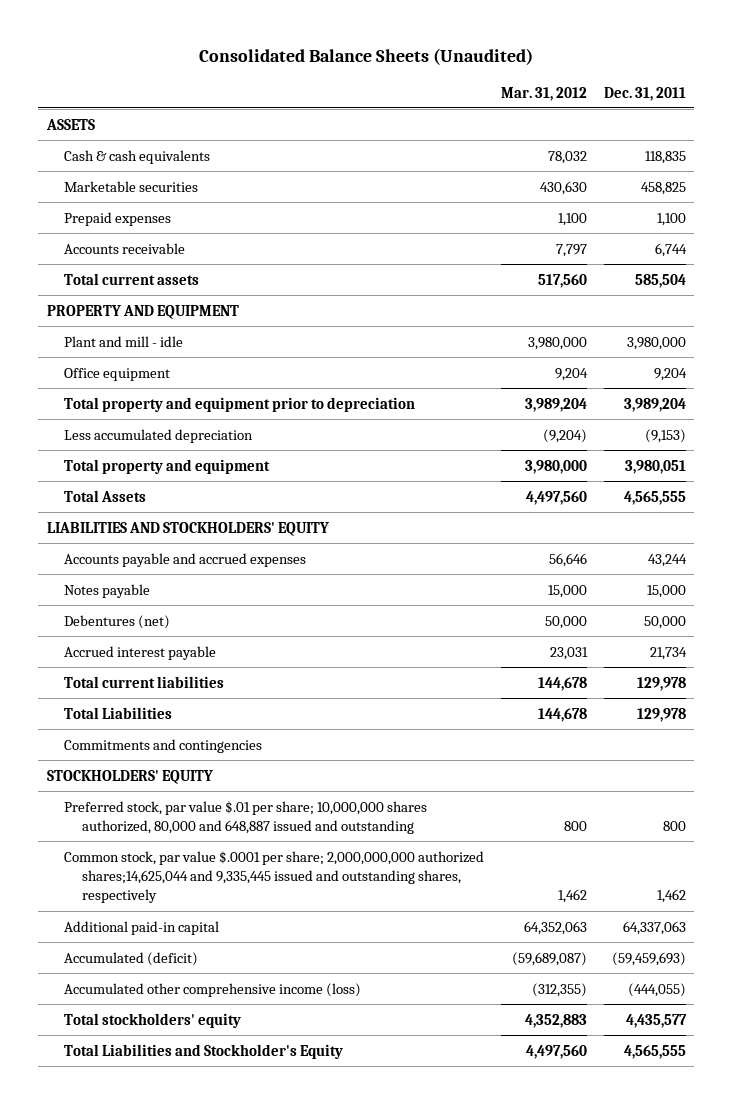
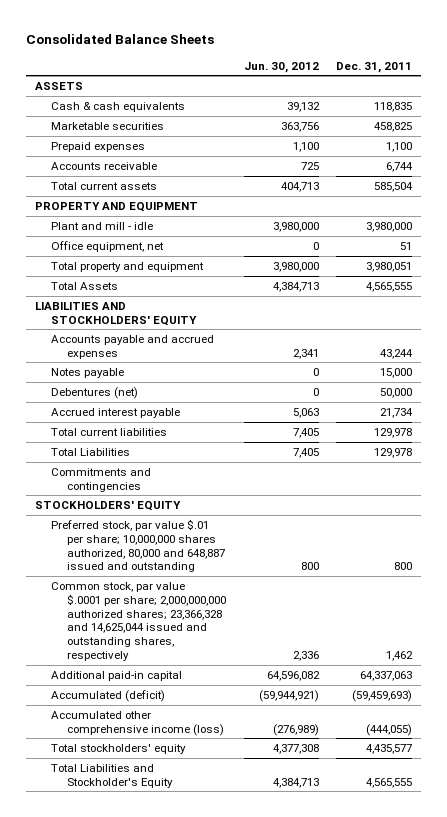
[199,47,534,65] Consolidated Balance Sheets (Unaudited) -> [25,34,214,45] Consolidated Balance Sheets
[501,86,588,101] Mar. 31, 2012 -> none
none -> [243,61,319,73] Jun. 30, 2012
[64,396,416,412] Total property and equipment prior to depreciation -> none
[64,428,254,443] Less accumulated depreciation -> none
[64,367,171,381] Office equipment -> [50,241,164,253] Office equipment, net
[653,367,687,381] 9,204 -> [400,242,413,251] 51
[64,850,485,904] Common stock, par value $.0001 per share; 2,000,000,000 authorized shares;14,625,044 and 9,335,445 issued and outstanding shares, respectively -> [50,582,226,661] Common stock, par value $.0001 per share; 2,000,000,000 authorized shares; 23,366,328 and 14,625,044 issued and outstanding shares, respectively

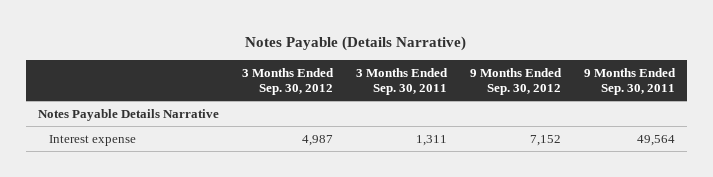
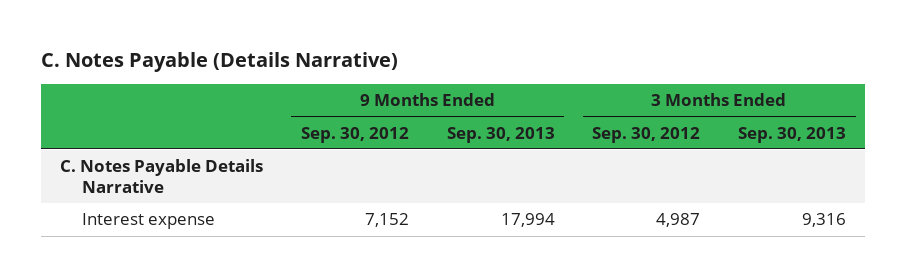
[245,35,467,51] Notes Payable (Details Narrative) -> [40,51,398,72] C. Notes Payable (Details Narrative)
[355,67,448,96] 3 Months Ended Sep. 30, 2011 -> none
[584,67,677,96] 9 Months Ended Sep. 30, 2011 -> none
none -> [446,126,555,143] Sep. 30, 2013
none -> [738,126,847,143] Sep. 30, 2013
[37,108,219,121] Notes Payable Details Narrative -> [59,159,263,193] C. Notes Payable Details Narrative

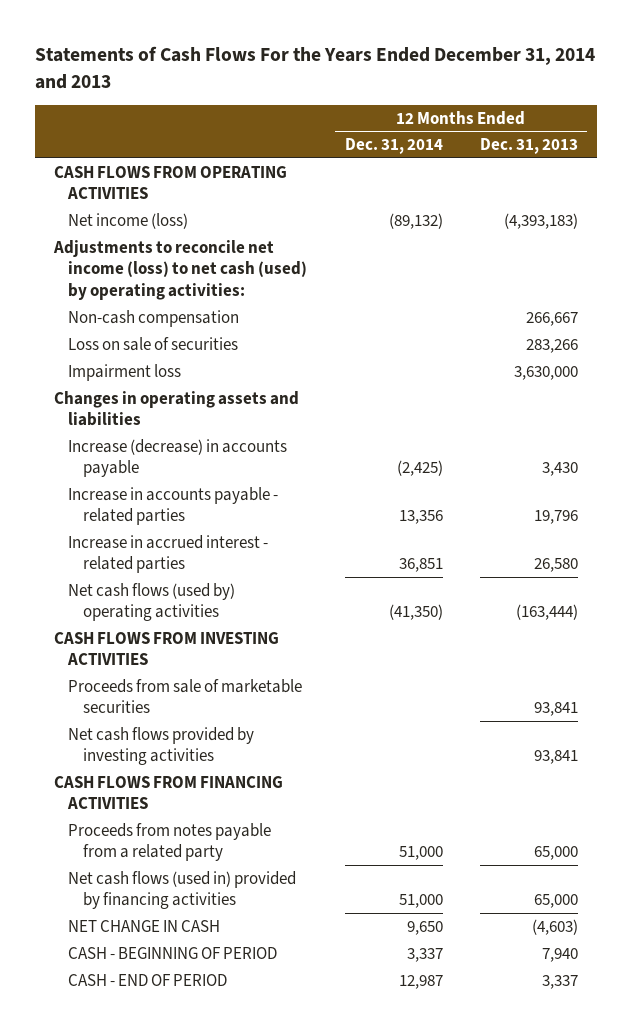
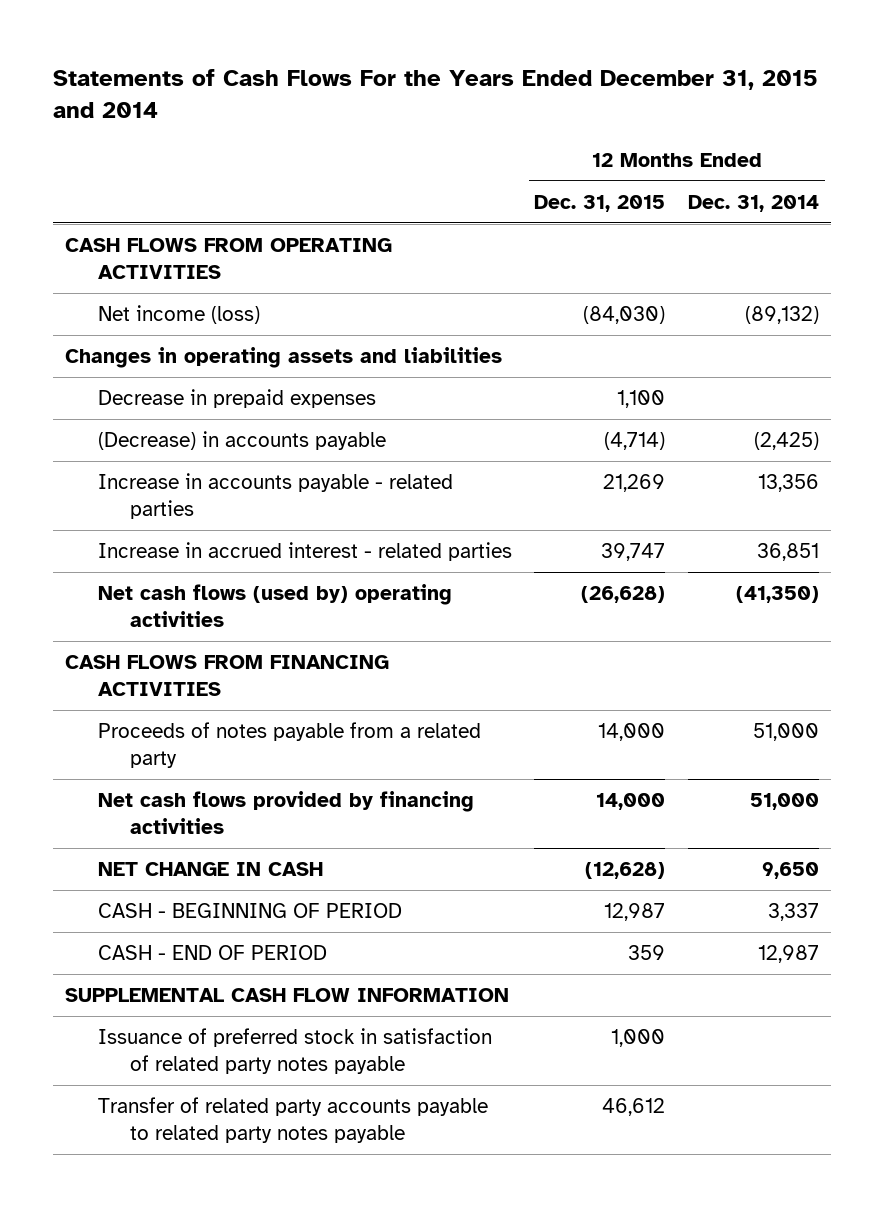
[35,46,596,89] Statements of Cash Flows For the Years Ended December 31, 2014 and 2013 -> [53,68,819,118] Statements of Cash Flows For the Years Ended December 31, 2015 and 2014
[480,138,579,155] Dec. 31, 2013 -> none
none -> [534,194,666,212] Dec. 31, 2015
[52,239,308,300] Adjustments to reconcile net income (loss) to net cash (used) by operating activities: -> none
[68,309,240,327] Non-cash compensation -> none
[68,336,239,351] Loss on sale of securities -> none
[68,363,182,381] Impairment loss -> none
none -> [97,389,376,409] Decrease in prepaid expenses
[68,438,288,478] Increase (decrease) in accounts payable -> [97,431,386,451] (Decrease) in accounts payable
[53,631,279,666] CASH FLOWS FROM INVESTING ACTIVITIES -> none
[68,678,303,714] Proceeds from sale of marketable securities -> none
[68,726,255,766] Net cash flows provided by investing activities -> none
[68,822,272,862] Proceeds from notes payable from a related party -> [97,722,481,768] Proceeds of notes payable from a related party
[68,870,297,910] Net cash flows (used in) provided by financing activities -> [97,791,474,834] Net cash flows provided by financing activities
none -> [64,988,509,1003] SUPPLEMENTAL CASH FLOW INFORMATION
none -> [97,1028,492,1074] Issuance of preferred stock in satisfaction of related party notes payable
none -> [97,1097,488,1143] Transfer of related party accounts payable to related party notes payable

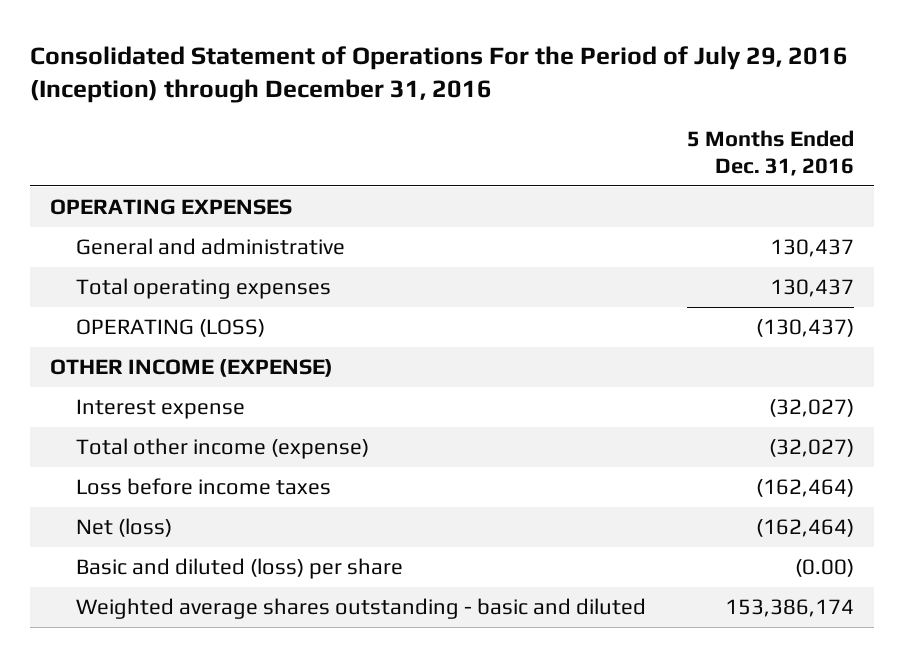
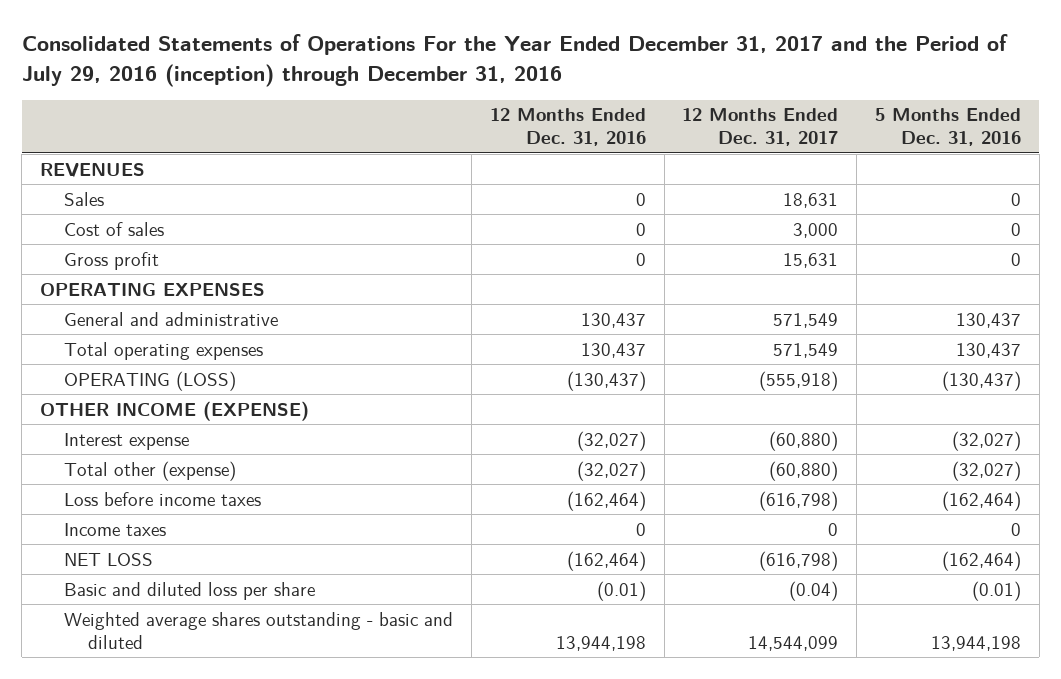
[29,45,848,104] Consolidated Statement of Operations For the Period of July 29, 2016 (Inception) through December 31, 2016 -> [21,34,1008,87] Consolidated Statements of Operations For the Year Ended December 31, 2017 and the Period of July 29, 2016 (inception) through December 31, 2016
none -> [489,108,646,147] 12 Months Ended Dec. 31, 2016
none -> [682,108,839,147] 12 Months Ended Dec. 31, 2017
none -> [40,162,146,178] REVENUES
none -> [64,191,105,206] Sales
none -> [64,221,165,236] Cost of sales
none -> [64,251,160,270] Gross profit
[75,438,369,460] Total other income (expense) -> [64,460,237,481] Total other (expense)
none -> [64,522,167,536] Income taxes
[75,518,172,538] Net (loss) -> [64,552,154,566] NET LOSS
[75,558,403,580] Basic and diluted (loss) per share -> [64,581,316,600] Basic and diluted loss per share
[794,559,854,578] (0.00) -> [971,580,1021,601] (0.01)
[724,599,854,618] 153,386,174 -> [930,635,1021,651] 13,944,198

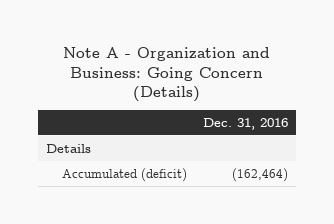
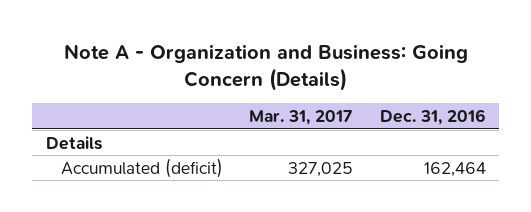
none -> [249,109,354,125] Mar. 31, 2017
[231,167,288,182] (162,464) -> [423,161,486,177] 162,464

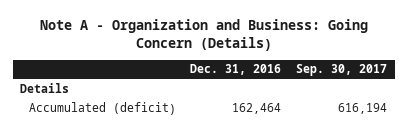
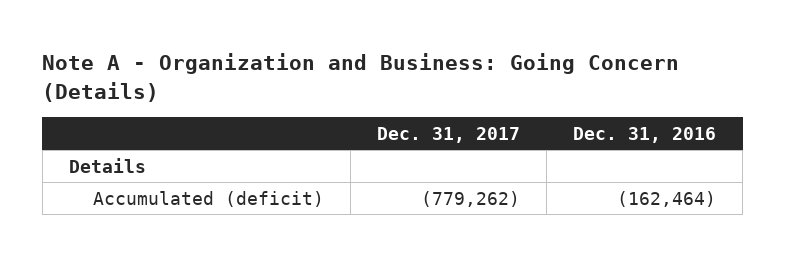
[296,64,388,77] Sep. 30, 2017 -> none
none -> [377,126,521,143] Dec. 31, 2017
[232,103,282,115] 162,464 -> [617,190,717,207] (162,464)

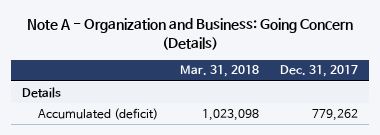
[573,126,717,143] Dec. 31, 2016 -> none
none -> [179,65,259,78] Mar. 31, 2018
[421,190,521,207] (779,262) -> [312,108,359,121] 779,262

